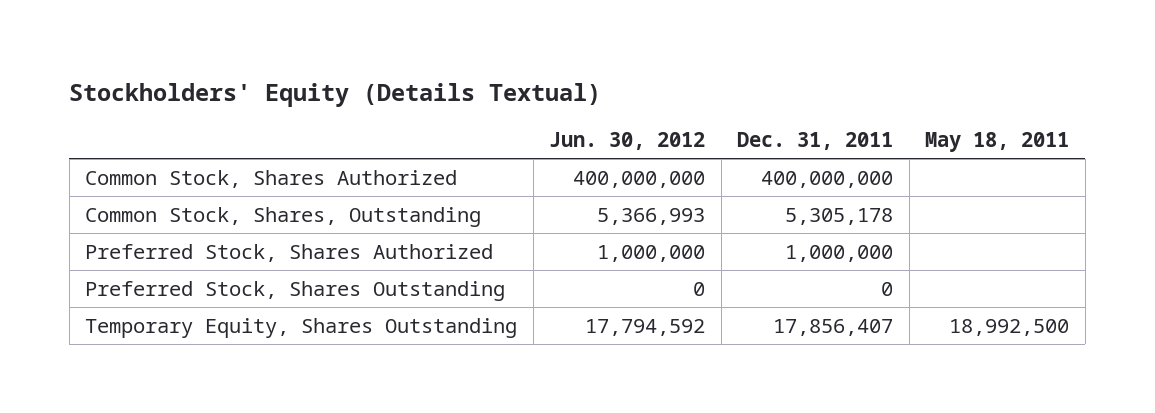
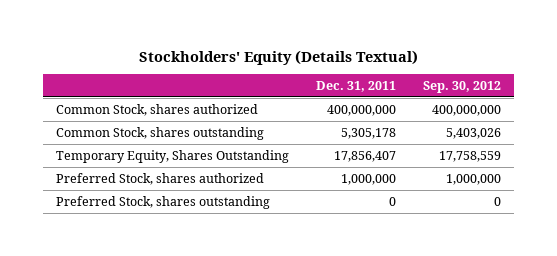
[549,132,706,151] Jun. 30, 2012 -> none
[925,132,1070,153] May 18, 2011 -> none
none -> [422,81,501,94] Sep. 30, 2012
[85,243,494,262] Preferred Stock, Shares Authorized -> none
[85,280,506,301] Preferred Stock, Shares Outstanding -> none
[85,169,458,188] Common Stock, Shares Authorized -> [56,103,259,116] Common Stock, shares authorized
[85,206,482,227] Common Stock, Shares, Outstanding -> [56,126,265,140] Common Stock, shares outstanding
none -> [56,172,265,185] Preferred Stock, shares authorized
none -> [56,195,271,209] Preferred Stock, shares outstanding

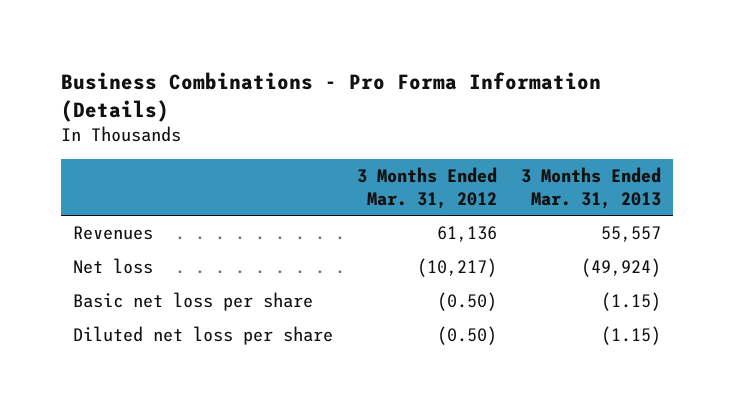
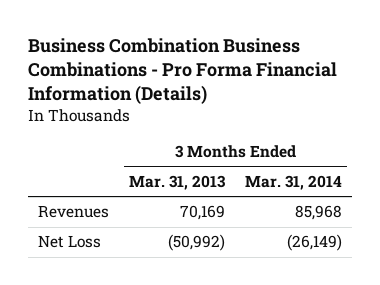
[60,71,601,122] Business Combinations - Pro Forma Information (Details) -> [27,38,337,105] Business Combination Business Combinations - Pro Forma Financial Information (Details)
[356,167,497,209] 3 Months Ended Mar. 31, 2012 -> none
none -> [245,174,343,190] Mar. 31, 2014
[72,292,313,312] Basic net loss per share -> none
[72,326,333,346] Diluted net loss per share -> none
[600,226,661,243] 55,557 -> [180,205,226,221] 70,169
[72,258,153,275] Net loss -> [37,235,101,249] Net Loss
[580,258,661,278] (49,924) -> [168,234,226,252] (50,992)

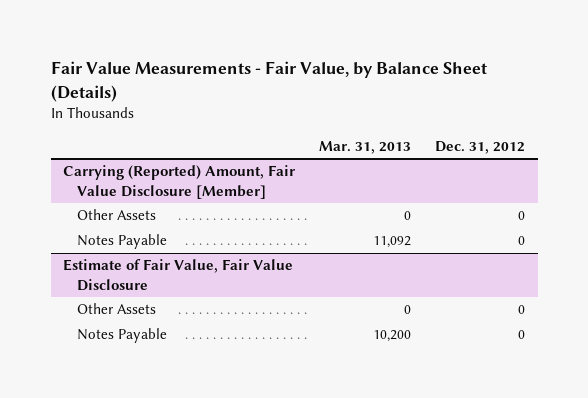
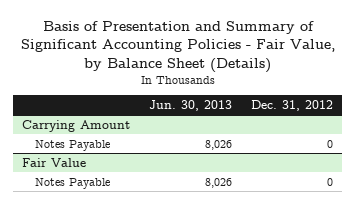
[50,61,487,102] Fair Value Measurements - Fair Value, by Balance Sheet (Details) -> [20,21,335,73] Basis of Presentation and Summary of Significant Accounting Policies - Fair Value, by Balance Sheet (Details)
[319,140,412,154] Mar. 31, 2013 -> none
none -> [149,99,233,111] Jun. 30, 2013
[62,165,295,199] Carrying (Reported) Amount, Fair Value Disclosure [Member] -> none
[77,209,157,221] Other Assets -> none
none -> [22,119,131,132] Carrying Amount
[62,259,293,291] Estimate of Fair Value, Fair Value Disclosure -> none
[77,303,157,315] Other Assets -> none
none -> [22,157,87,167] Fair Value

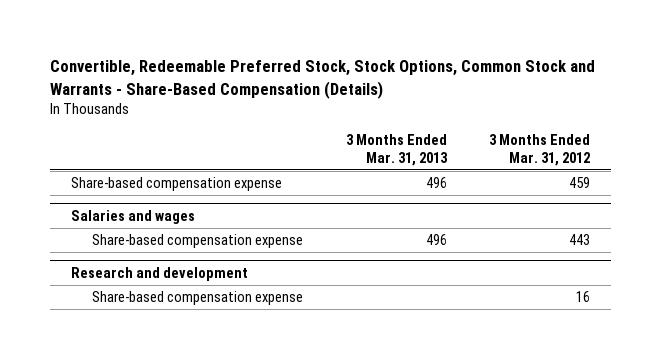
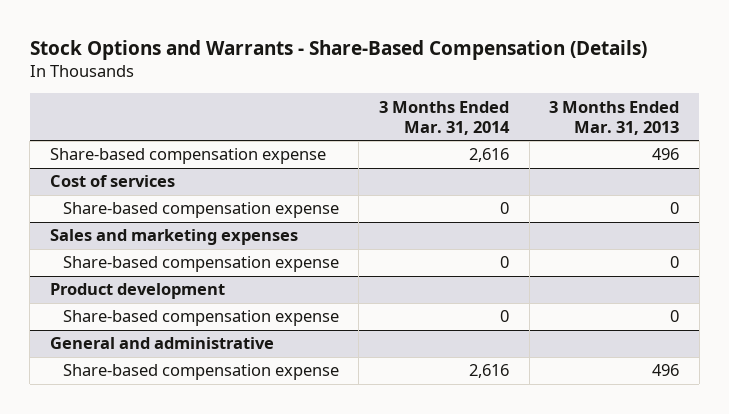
[49,60,595,99] Convertible, Redeemable Preferred Stock, Stock Options, Common Stock and Warrants - Share-Based Compensation (Details) -> [29,39,647,60] Stock Options and Warrants - Share-Based Compensation (Details)
[489,134,591,167] 3 Months Ended Mar. 31, 2012 -> none
none -> [378,100,510,135] 3 Months Ended Mar. 31, 2014
[71,209,196,224] Salaries and wages -> none
none -> [49,175,175,188] Cost of services
none -> [62,202,339,219] Share-based compensation expense
none -> [49,229,298,246] Sales and marketing expenses
none -> [62,256,339,273] Share-based compensation expense
none -> [49,283,225,300] Product development
none -> [62,310,339,327] Share-based compensation expense
none -> [49,337,274,350] General and administrative
[71,266,249,281] Research and development -> none
[92,290,304,305] Share-based compensation expense -> none

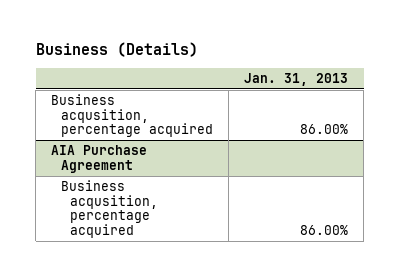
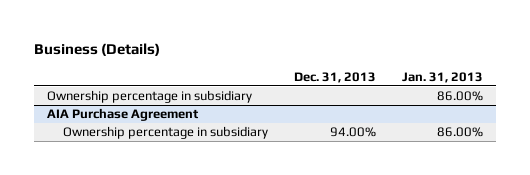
none -> [294,71,377,83] Dec. 31, 2013
[51,94,213,138] Business acqusition, percentage acquired -> [47,90,253,104] Ownership percentage in subsidiary
[60,180,158,238] Business acqusition, percentage acquired -> [63,126,269,140] Ownership percentage in subsidiary

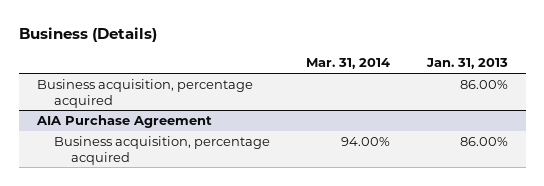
[294,71,377,83] Dec. 31, 2013 -> none
none -> [306,58,391,70] Mar. 31, 2014
[47,90,253,104] Ownership percentage in subsidiary -> [36,79,253,108] Business acquisition, percentage acquired
[63,126,269,140] Ownership percentage in subsidiary -> [54,136,271,165] Business acquisition, percentage acquired

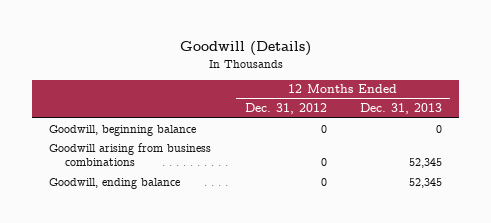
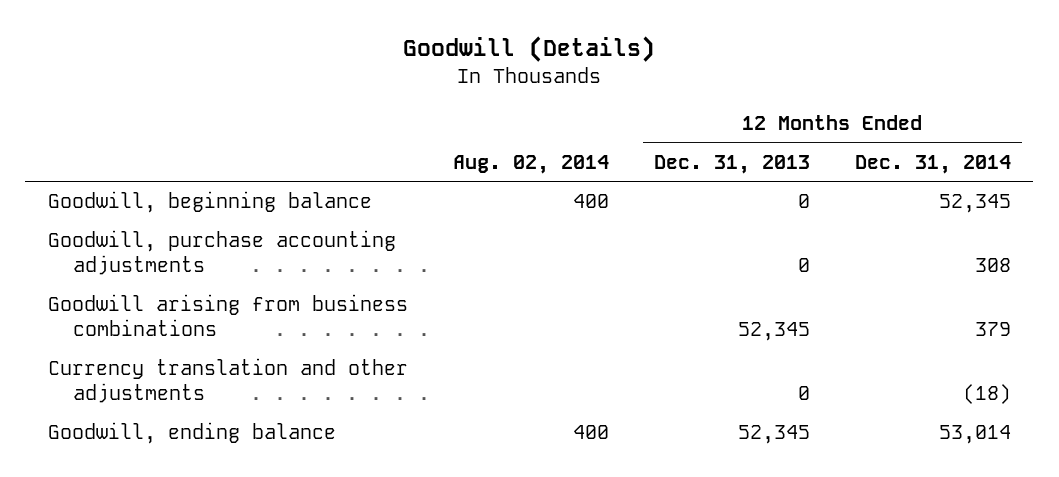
[244,103,327,115] Dec. 31, 2012 -> none
none -> [452,154,609,174] Aug. 02, 2014
none -> [854,154,1011,174] Dec. 31, 2014
none -> [47,230,396,276] Goodwill, purchase accounting adjustments
none -> [47,358,408,404] Currency translation and other adjustments

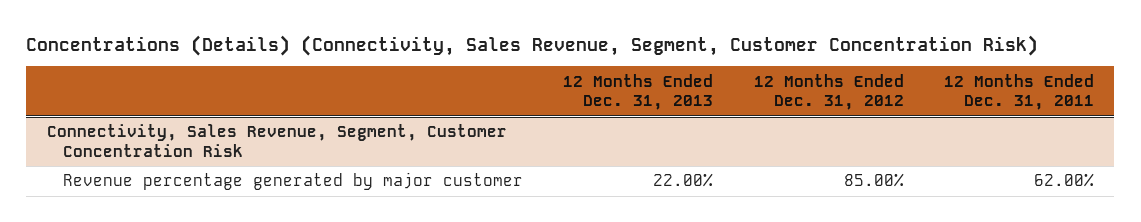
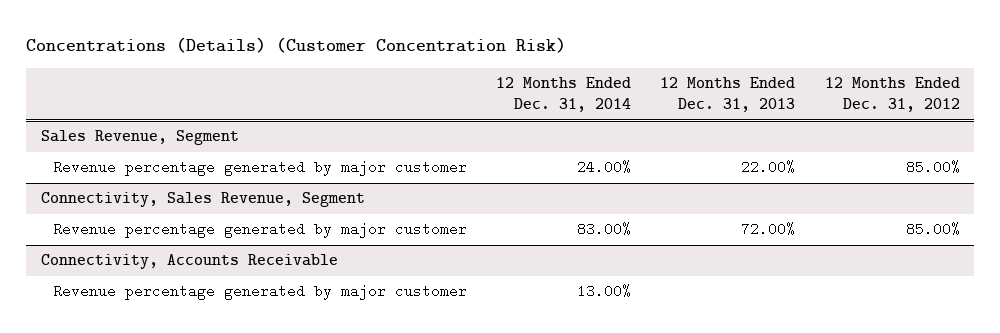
[26,34,1039,56] Concentrations (Details) (Connectivity, Sales Revenue, Segment, Customer Concentration Risk) -> [26,37,567,54] Concentrations (Details) (Customer Concentration Risk)
[944,73,1095,111] 12 Months Ended Dec. 31, 2011 -> none
none -> [496,77,632,113] 12 Months Ended Dec. 31, 2014
[46,124,507,157] Connectivity, Sales Revenue, Segment, Customer Concentration Risk -> none
none -> [40,130,239,146] Sales Revenue, Segment
none -> [40,192,365,208] Connectivity, Sales Revenue, Segment
none -> [53,222,468,239] Revenue percentage generated by major customer
none -> [40,254,338,270] Connectivity, Accounts Receivable
none -> [53,284,468,301] Revenue percentage generated by major customer

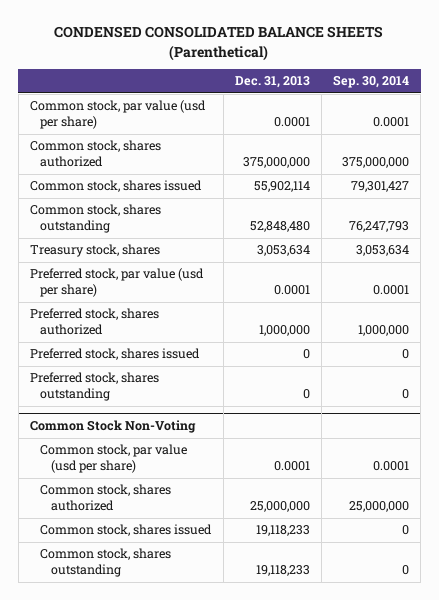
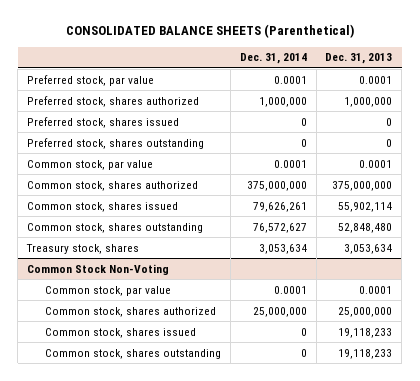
[54,26,384,61] CONDENSED CONSOLIDATED BALANCE SHEETS (Parenthetical) -> [65,24,354,39] CONSOLIDATED BALANCE SHEETS (Parenthetical)
[333,75,410,89] Sep. 30, 2014 -> none
none -> [239,53,307,65] Dec. 31, 2014
none -> [27,74,155,86] Preferred stock, par value
[29,308,159,336] Preferred stock, shares authorized -> [27,95,200,107] Preferred stock, shares authorized
[29,348,200,361] Preferred stock, shares issued -> [27,116,180,128] Preferred stock, shares issued
[29,372,159,402] Preferred stock, shares outstanding -> [27,137,205,149] Preferred stock, shares outstanding
[29,100,206,130] Common stock, par value (usd per share) -> [27,159,154,170] Common stock, par value
[29,268,204,298] Preferred stock, par value (usd per share) -> none
[40,444,188,474] Common stock, par value (usd per share) -> [45,285,172,296] Common stock, par value

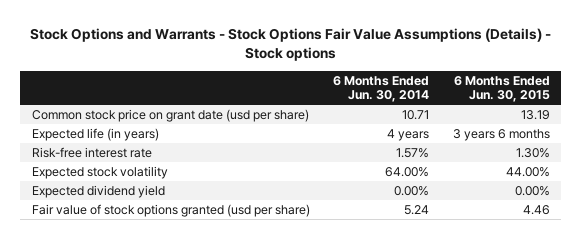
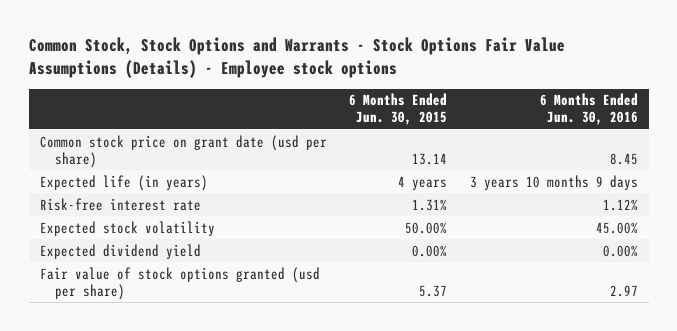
[29,28,551,62] Stock Options and Warrants - Stock Options Fair Value Assumptions (Details) - Stock options -> [28,37,565,79] Common Stock, Stock Options and Warrants - Stock Options Fair Value Assumptions (Details) - Employee stock options
[333,75,430,103] 6 Months Ended Jun. 30, 2014 -> none
none -> [539,93,638,126] 6 Months Ended Jun. 30, 2016
[520,109,550,120] 13.19 -> [412,152,448,165] 13.14
[452,128,550,141] 3 years 6 months -> [398,175,448,190] 4 years
[515,147,550,158] 1.30% -> [412,198,448,211] 1.31%
[505,166,550,177] 44.00% -> [405,221,448,234] 50.00%
[522,204,550,215] 4.46 -> [419,284,448,297] 5.37

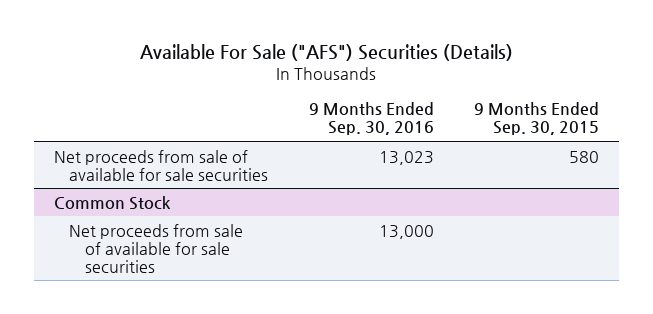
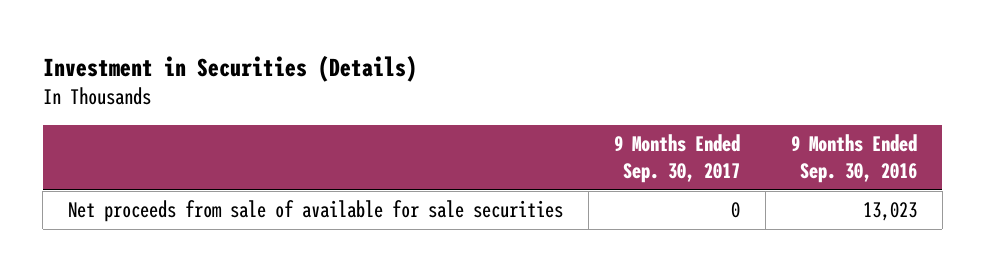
[140,44,514,62] Available For Sale ("AFS") Securities (Details) -> [42,54,417,82] Investment in Securities (Details)
[473,102,599,136] 9 Months Ended Sep. 30, 2015 -> none
none -> [614,134,741,184] 9 Months Ended Sep. 30, 2017
[54,195,172,210] Common Stock -> none
[69,223,244,273] Net proceeds from sale of available for sale securities -> none

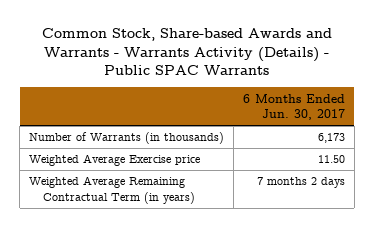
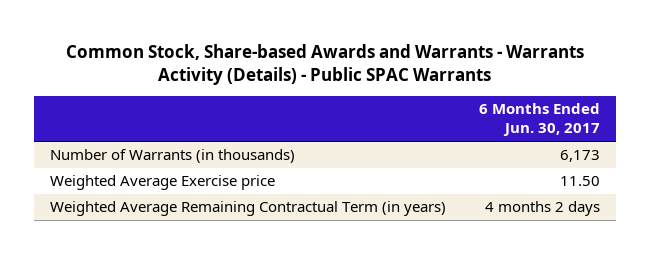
[256,177,345,189] 7 months 2 days -> [484,201,600,217] 4 months 2 days

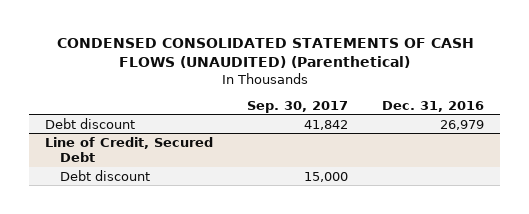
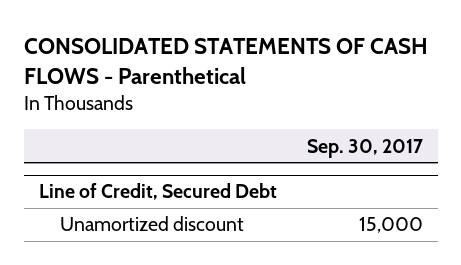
[56,37,474,68] CONDENSED CONSOLIDATED STATEMENTS OF CASH FLOWS (UNAUDITED) (Parenthetical) -> [23,37,428,84] CONSOLIDATED STATEMENTS OF CASH FLOWS - Parenthetical
[381,100,484,112] Dec. 31, 2016 -> none
[45,117,136,129] Debt discount -> none
[59,169,150,181] Debt discount -> [60,216,245,232] Unamortized discount

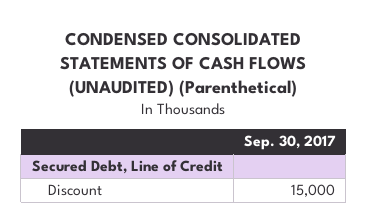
[23,37,428,84] CONSOLIDATED STATEMENTS OF CASH FLOWS - Parenthetical -> [60,31,307,98] CONDENSED CONSOLIDATED STATEMENTS OF CASH FLOWS (UNAUDITED) (Parenthetical)
[38,183,277,201] Line of Credit, Secured Debt -> [31,160,223,175] Secured Debt, Line of Credit
[60,216,245,232] Unamortized discount -> [48,184,103,197] Discount

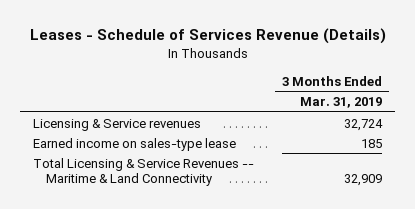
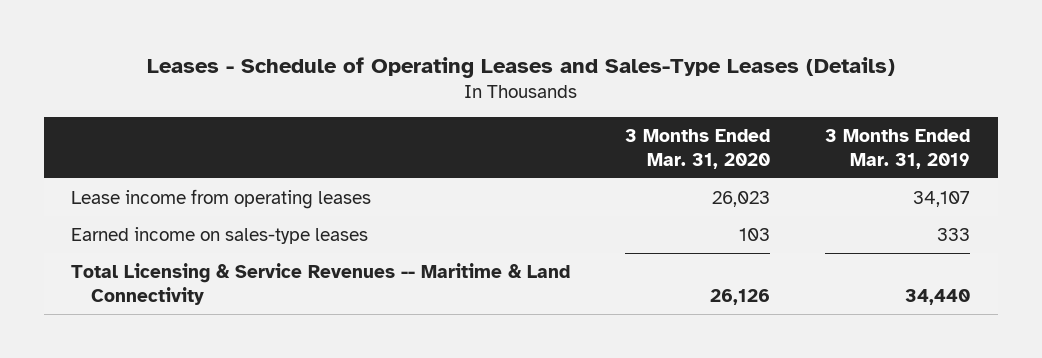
[29,27,386,44] Leases - Schedule of Services Revenue (Details) -> [146,56,895,78] Leases - Schedule of Operating Leases and Sales-Type Leases (Details)
none -> [625,128,771,169] 3 Months Ended Mar. 31, 2020
[33,118,202,131] Licensing & Service revenues -> none
none -> [71,188,372,209] Lease income from operating leases
[33,137,237,151] Earned income on sales-type lease -> [71,226,369,244] Earned income on sales-type leases
[360,138,382,148] 185 -> [937,227,971,241] 333
[343,174,382,187] 32,909 -> [905,288,971,305] 34,440

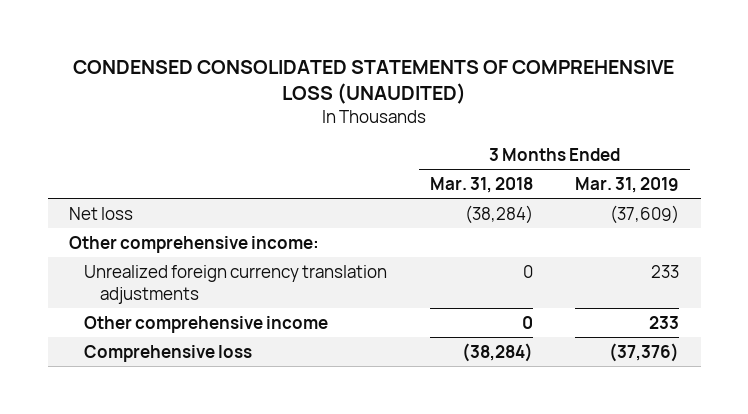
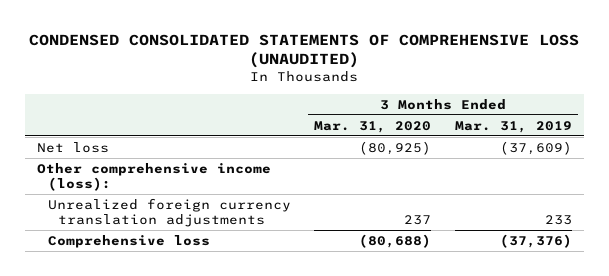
[429,176,533,193] Mar. 31, 2018 -> none
none -> [314,120,432,133] Mar. 31, 2020
[68,235,319,253] Other comprehensive income: -> [36,162,271,191] Other comprehensive income (loss):
[84,315,329,333] Other comprehensive income -> none

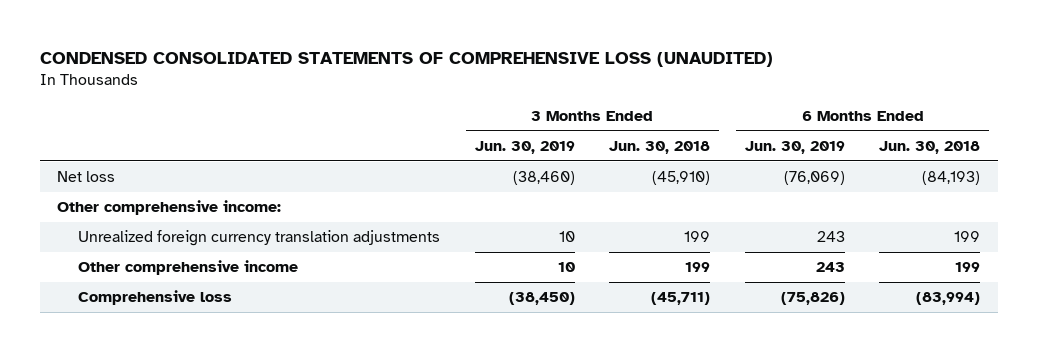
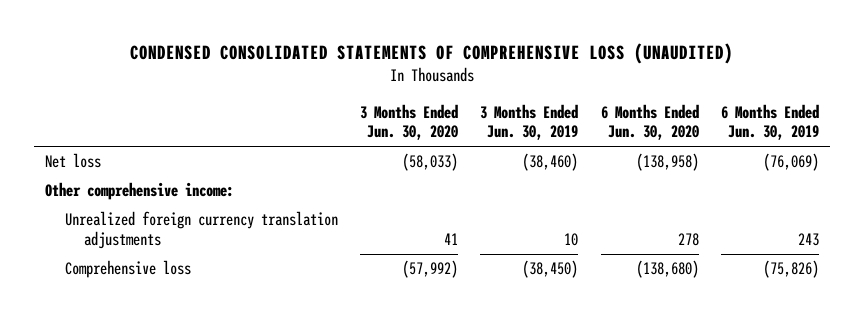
[609,140,711,154] Jun. 30, 2018 -> none
[879,140,981,154] Jun. 30, 2018 -> none
none -> [359,103,458,141] 3 Months Ended Jun. 30, 2020
none -> [600,103,699,141] 6 Months Ended Jun. 30, 2020
[77,260,298,276] Other comprehensive income -> none

